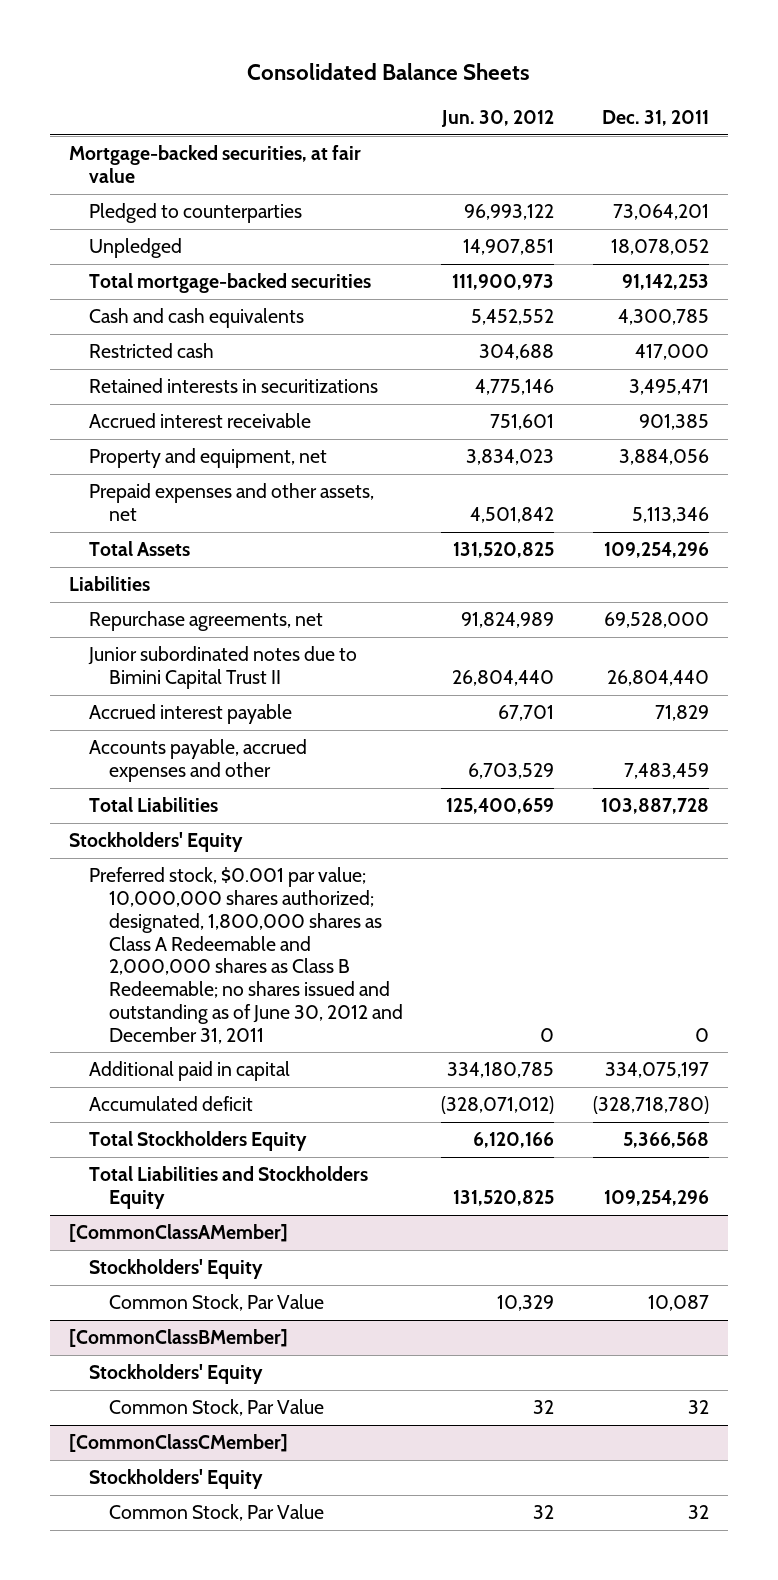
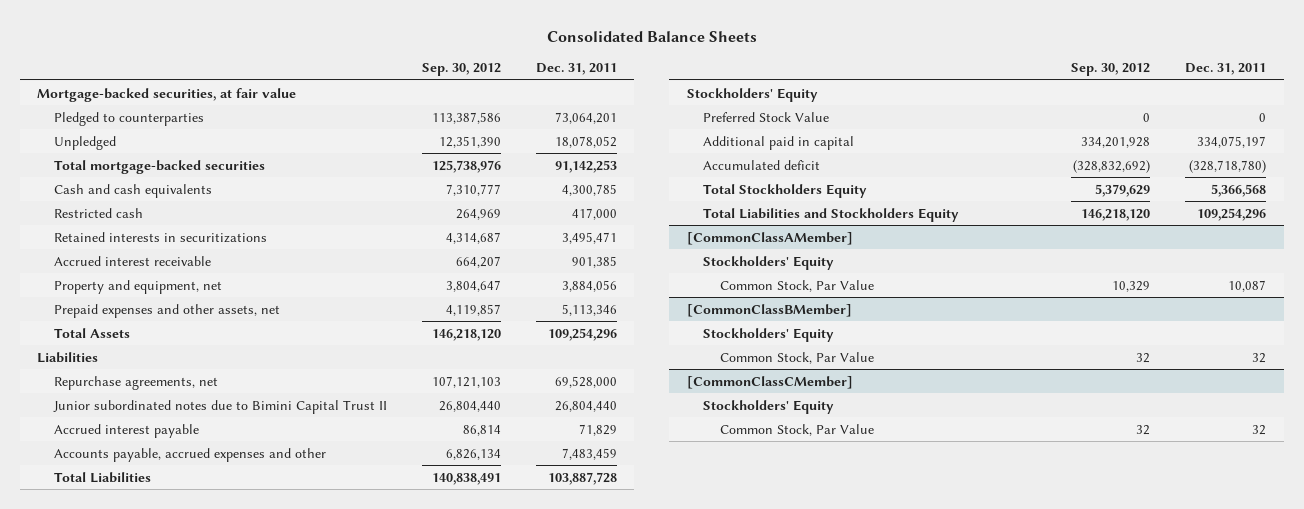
[441,110,555,128] Jun. 30, 2012 -> none
none -> [421,63,501,77] Sep. 30, 2012
[88,867,403,1044] Preferred stock, $0.001 par value; 10,000,000 shares authorized; designated, 1,800,000 shares as Class A Redeemable and 2,000,000 shares as Class B Redeemable; no shares issued and outstanding as of June 30, 2012 and December 31, 2011 -> [703,111,830,122] Preferred Stock Value

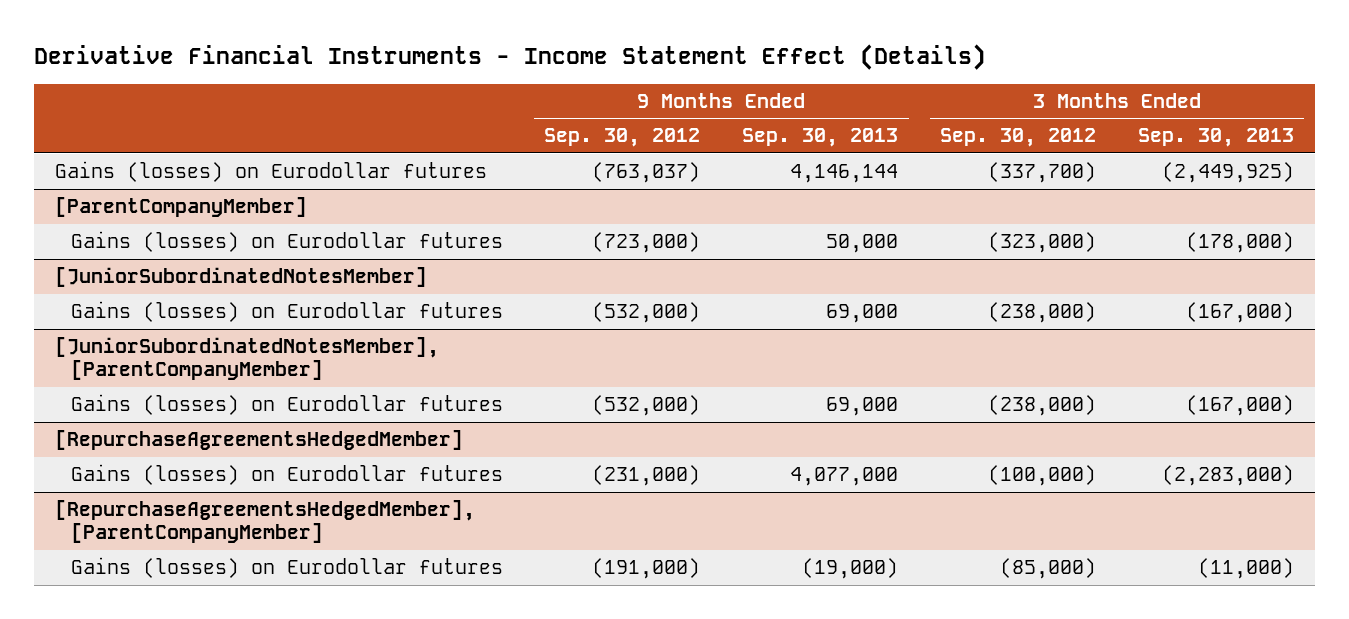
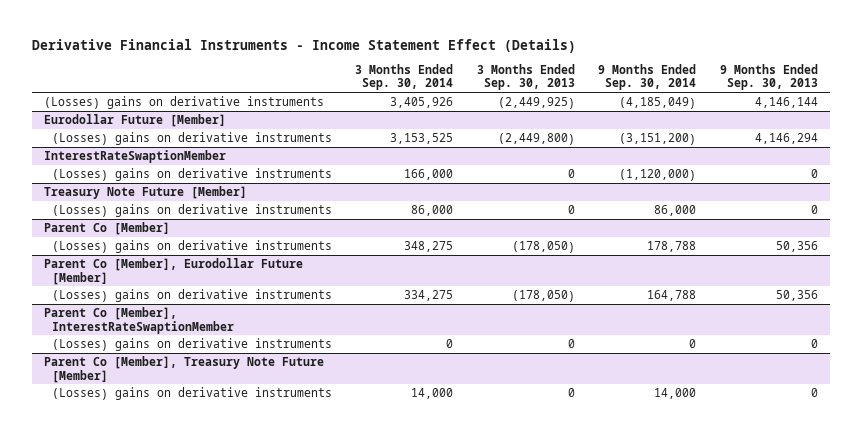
[544,128,701,148] Sep. 30, 2012 -> none
[940,128,1097,148] Sep. 30, 2012 -> none
none -> [355,63,454,91] 3 Months Ended Sep. 30, 2014
none -> [598,63,697,91] 9 Months Ended Sep. 30, 2014
[54,197,307,218] [ParentCompanyMember] -> none
[54,267,427,288] [JuniorSubordinatedNotesMember] -> none
[54,337,439,381] [JuniorSubordinatedNotesMember], [ParentCompanyMember] -> none
[54,430,463,451] [RepurchaseAgreementsHedgedMember] -> none
[54,500,475,544] [RepurchaseAgreementsHedgedMember], [ParentCompanyMember] -> none
[54,161,487,183] Gains (losses) on Eurodollar futures -> [43,95,324,109] (Losses) gains on derivative instruments
none -> [43,113,226,127] Eurodollar Future [Member]
[70,231,503,253] Gains (losses) on Eurodollar futures -> [51,131,332,145] (Losses) gains on derivative instruments
[826,234,899,254] 50,000 -> [754,132,818,144] 4,146,294
[1185,232,1294,254] (178,000) -> [497,132,575,145] (2,449,800)
none -> [43,149,226,163] InterestRateSwaptionMember
[70,301,503,323] Gains (losses) on Eurodollar futures -> [51,167,332,181] (Losses) gains on derivative instruments
[826,304,899,324] 69,000 -> [810,168,818,178] 0
[1185,302,1294,324] (167,000) -> [567,168,575,178] 0
none -> [43,185,247,199] Treasury Note Future [Member]
[70,394,503,416] Gains (losses) on Eurodollar futures -> [51,203,332,217] (Losses) gains on derivative instruments
[826,397,899,417] 69,000 -> [810,204,818,214] 0
[1185,395,1294,417] (167,000) -> [567,204,575,214] 0
none -> [43,221,170,235] Parent Co [Member]
[70,464,503,486] Gains (losses) on Eurodollar futures -> [51,239,332,253] (Losses) gains on derivative instruments
[790,467,899,487] 4,077,000 -> [775,240,818,252] 50,356
[1161,465,1294,487] (2,283,000) -> [511,240,575,253] (178,050)
none -> [43,257,303,285] Parent Co [Member], Eurodollar Future [Member]
[70,557,503,579] Gains (losses) on Eurodollar futures -> [51,288,332,302] (Losses) gains on derivative instruments
[802,558,899,580] (19,000) -> [775,289,818,301] 50,356
[1197,558,1294,580] (11,000) -> [511,289,575,302] (178,050)
none -> [43,306,234,334] Parent Co [Member], InterestRateSwaptionMember
none -> [51,337,332,351] (Losses) gains on derivative instruments
none -> [43,355,324,383] Parent Co [Member], Treasury Note Future [Member]
none -> [51,386,332,400] (Losses) gains on derivative instruments

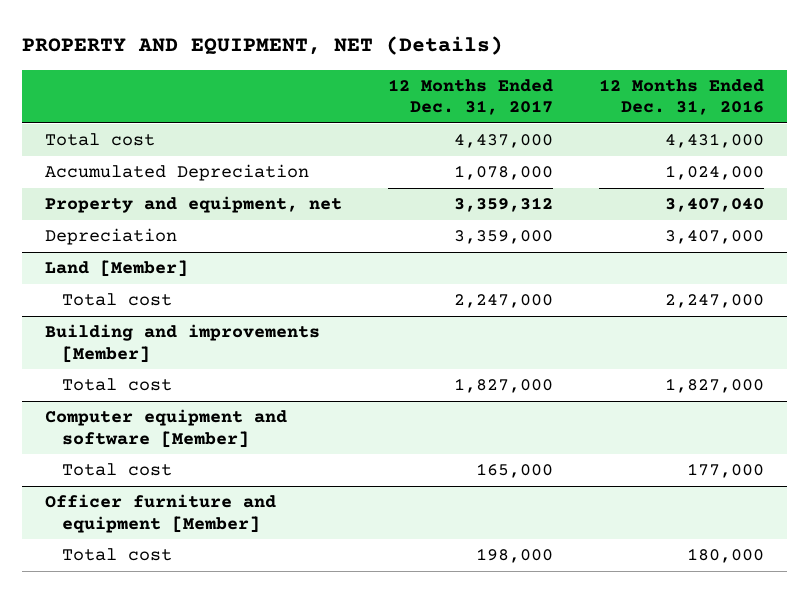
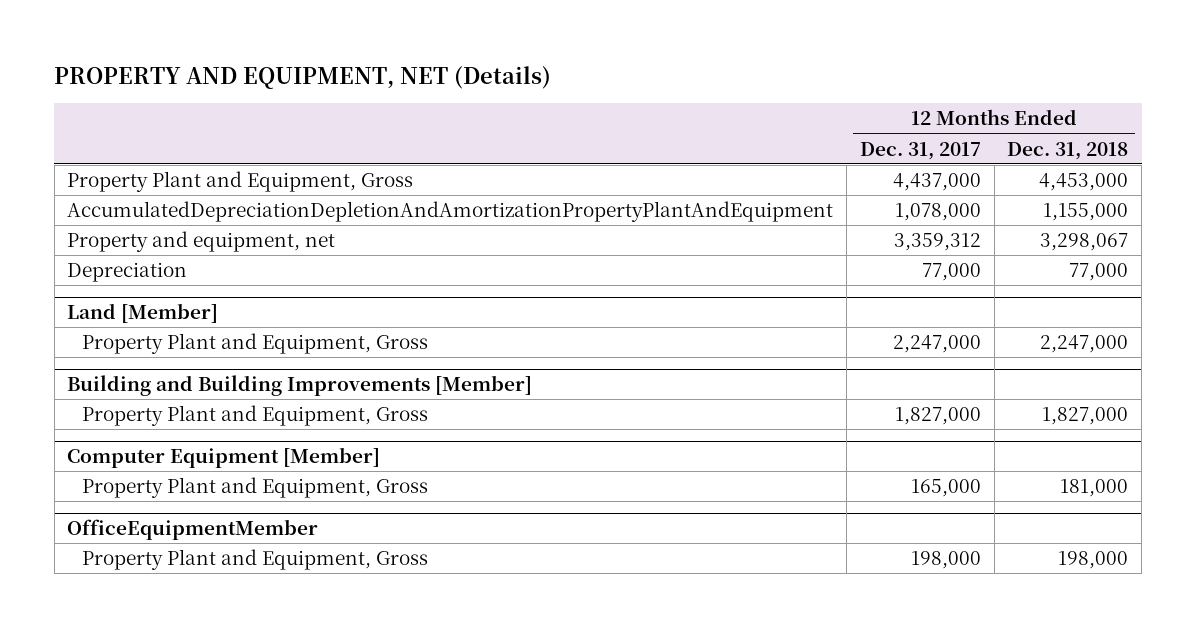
[598,78,764,116] 12 Months Ended Dec. 31, 2016 -> none
none -> [1007,141,1129,160] Dec. 31, 2018
[44,133,155,147] Total cost -> [67,171,414,193] Property Plant and Equipment, Gross
[44,164,309,182] Accumulated Depreciation -> [67,201,834,223] AccumulatedDepreciationDepletionAndAmortizationPropertyPlantAndEquipment
[453,230,553,245] 3,359,000 -> [921,263,981,282] 77,000
[62,293,173,307] Total cost -> [81,333,428,355] Property Plant and Equipment, Gross
[44,324,320,363] Building and improvements [Member] -> [67,375,533,397] Building and Building Improvements [Member]
[62,378,173,392] Total cost -> [81,405,428,427] Property Plant and Equipment, Gross
[44,409,287,448] Computer equipment and software [Member] -> [67,447,381,469] Computer Equipment [Member]
[62,463,173,477] Total cost -> [81,477,428,499] Property Plant and Equipment, Gross
[44,494,276,533] Officer furniture and equipment [Member] -> [67,519,319,541] OfficeEquipmentMember
[62,548,173,562] Total cost -> [81,549,428,571] Property Plant and Equipment, Gross

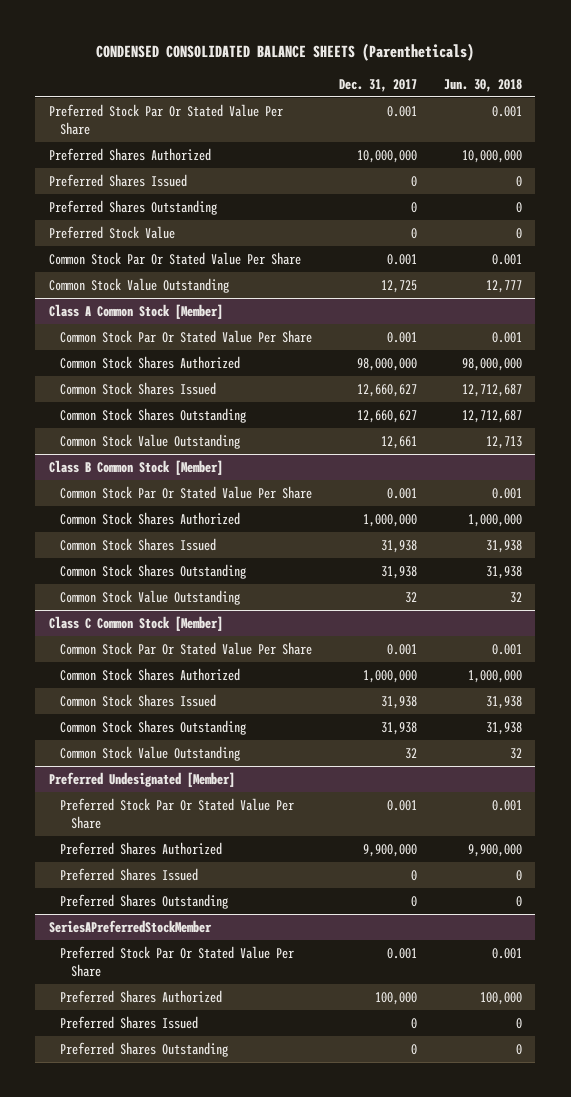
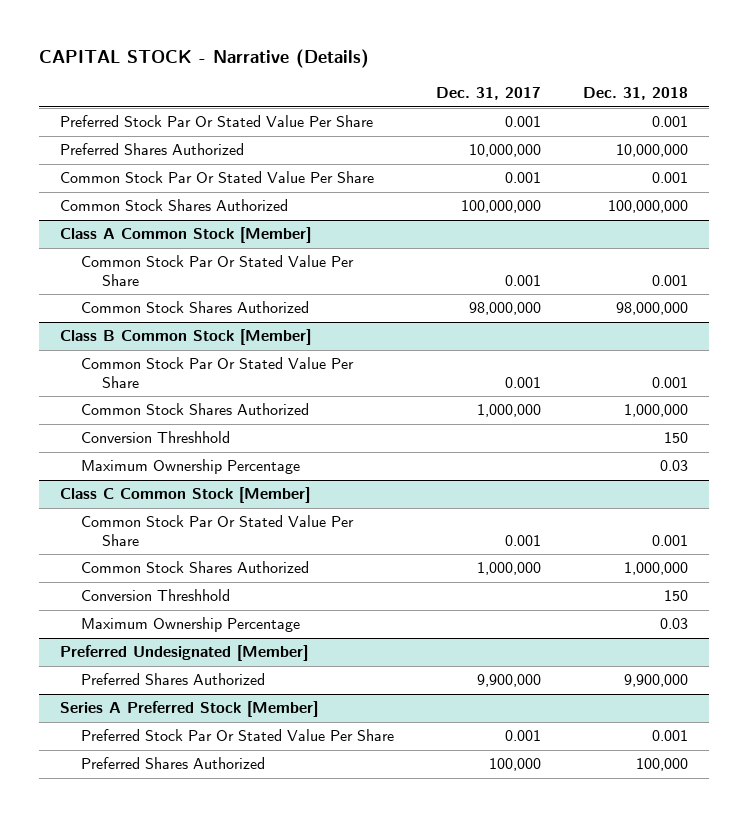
[96,43,475,62] CONDENSED CONSOLIDATED BALANCE SHEETS (Parentheticals) -> [39,49,370,69] CAPITAL STOCK - Narrative (Details)
[443,78,522,92] Jun. 30, 2018 -> none
none -> [582,87,688,101] Dec. 31, 2018
[48,173,187,187] Preferred Shares Issued -> none
[48,199,217,215] Preferred Shares Outstanding -> none
[48,225,175,239] Preferred Stock Value -> none
[48,277,229,293] Common Stock Value Outstanding -> none
none -> [60,199,289,212] Common Stock Shares Authorized
[59,381,216,395] Common Stock Shares Issued -> none
[59,407,246,423] Common Stock Shares Outstanding -> none
[59,433,240,449] Common Stock Value Outstanding -> none
[59,537,216,551] Common Stock Shares Issued -> none
[59,563,246,579] Common Stock Shares Outstanding -> none
[59,589,240,605] Common Stock Value Outstanding -> none
none -> [81,431,231,444] Conversion Threshhold
none -> [81,459,301,475] Maximum Ownership Percentage
[59,693,216,707] Common Stock Shares Issued -> none
[59,719,246,735] Common Stock Shares Outstanding -> none
[59,745,240,761] Common Stock Value Outstanding -> none
none -> [81,589,231,602] Conversion Threshhold
none -> [81,617,301,633] Maximum Ownership Percentage
[59,797,294,830] Preferred Stock Par Or Stated Value Per Share -> none
[59,867,198,881] Preferred Shares Issued -> none
[59,893,228,909] Preferred Shares Outstanding -> none
[48,919,212,933] SeriesAPreferredStockMember -> [60,701,319,718] Series A Preferred Stock [Member]
[59,1015,198,1029] Preferred Shares Issued -> none
[59,1041,228,1057] Preferred Shares Outstanding -> none

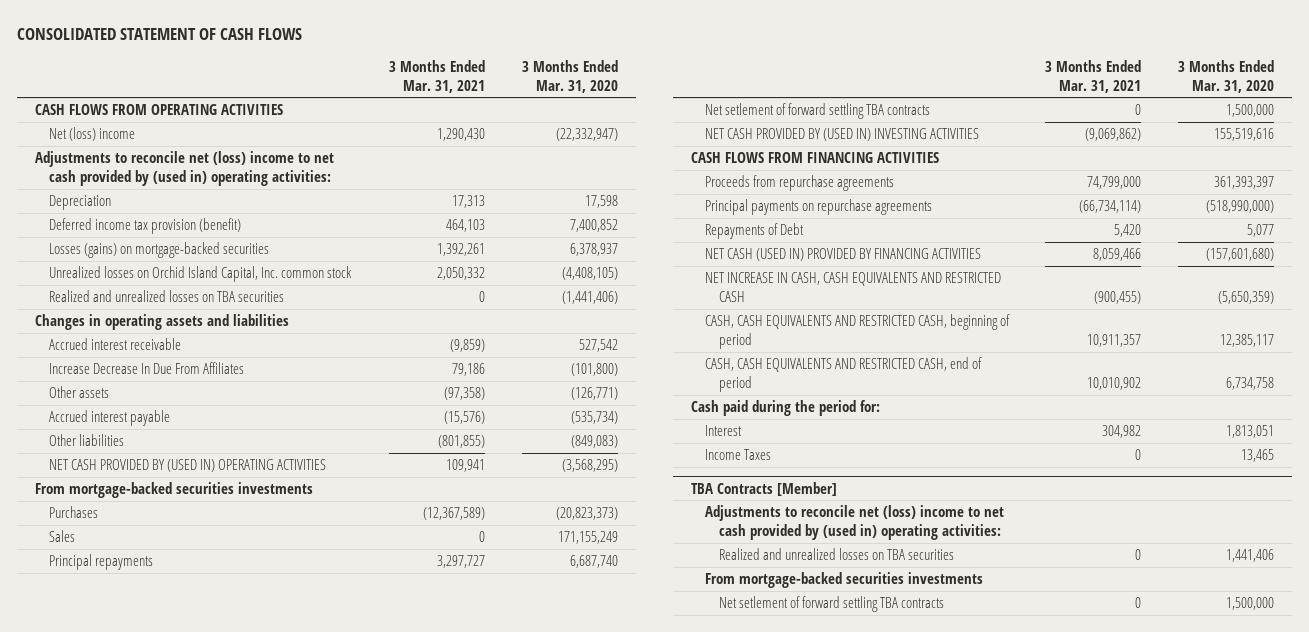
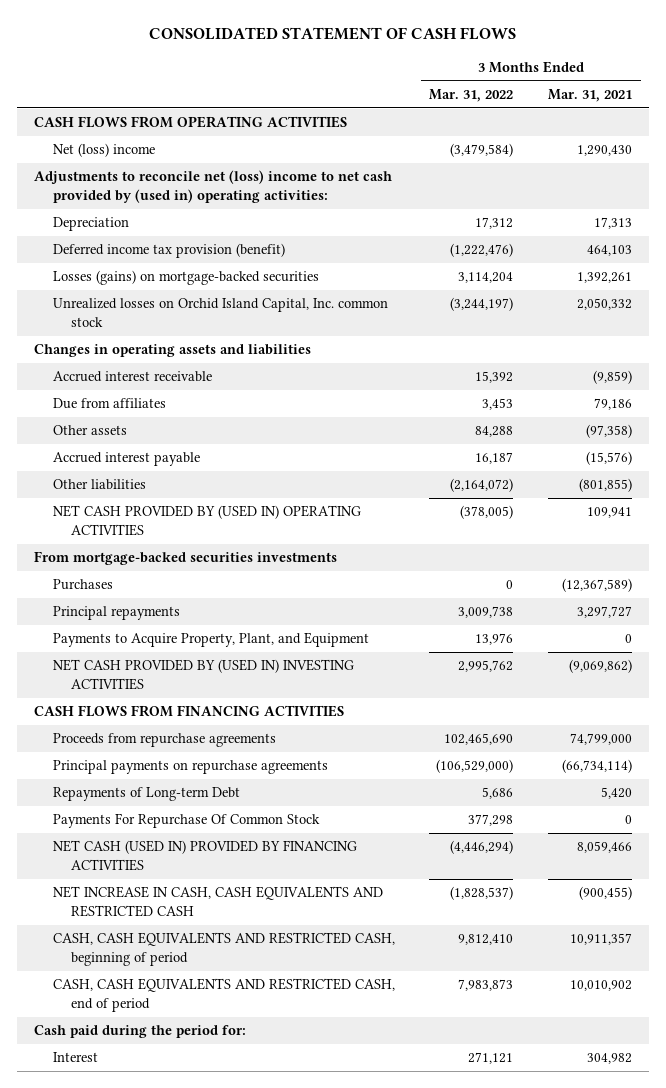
[521,59,618,93] 3 Months Ended Mar. 31, 2020 -> none
none -> [429,88,514,102] Mar. 31, 2022
[48,290,284,303] Realized and unrealized losses on TBA securities -> none
[48,362,244,375] Increase Decrease In Due From Affiliates -> [52,398,166,410] Due from affiliates
[48,530,75,543] Sales -> none
[705,103,931,120] Net setlement of forward settling TBA contracts -> none
none -> [52,632,369,648] Payments to Acquire Property, Plant, and Equipment
[705,223,805,240] Repayments of Debt -> [52,787,240,802] Repayments of Long-term Debt
none -> [52,813,320,829] Payments For Repurchase Of Common Stock
[705,449,772,461] Income Taxes -> none
[691,481,838,496] TBA Contracts [Member] -> none
[705,505,1005,541] Adjustments to reconcile net (loss) income to net cash provided by (used in) operating activities: -> none
[718,548,954,561] Realized and unrealized losses on TBA securities -> none
[705,572,984,589] From mortgage-backed securities investments -> none
[718,596,944,613] Net setlement of forward settling TBA contracts -> none

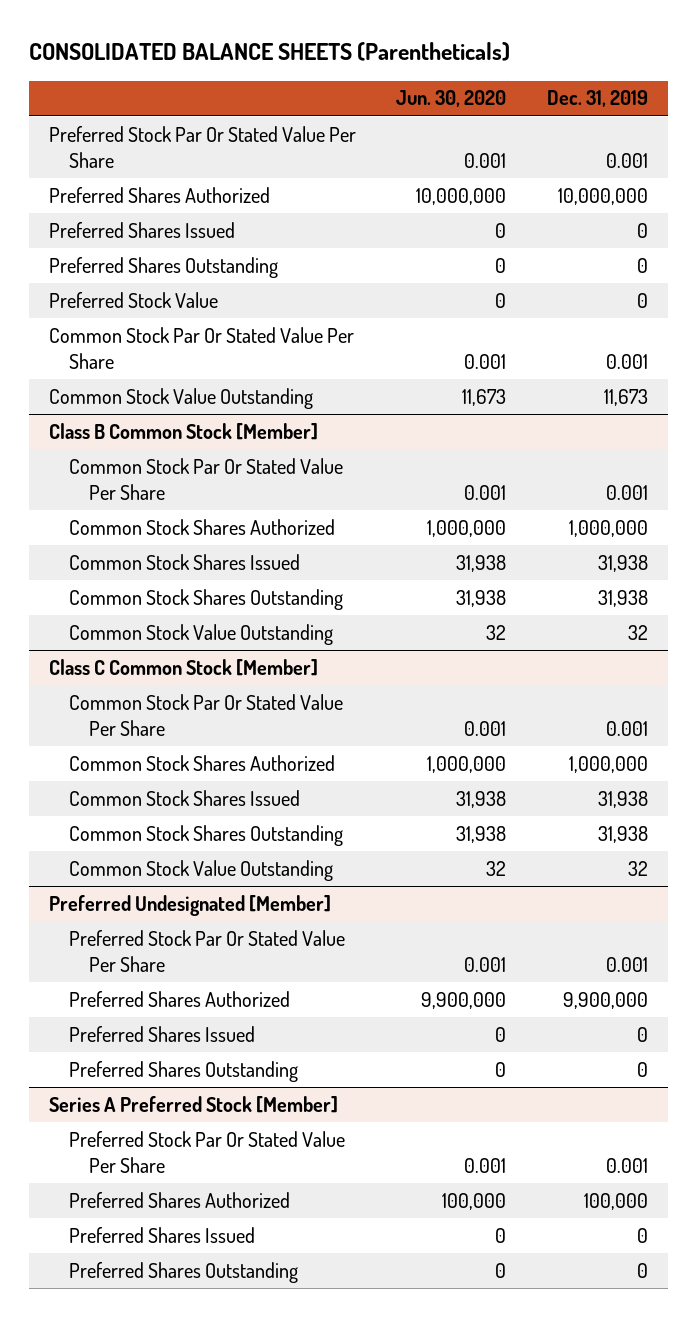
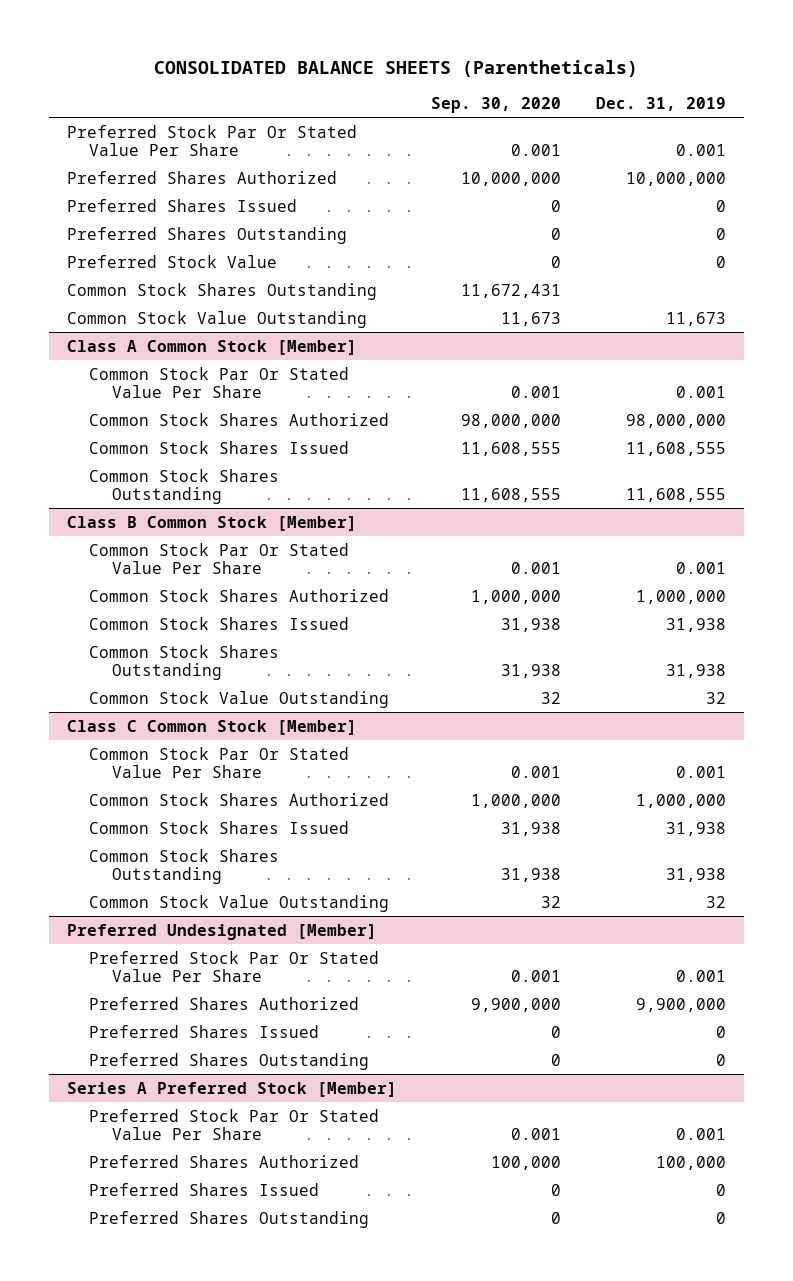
[396,90,507,108] Jun. 30, 2020 -> none
none -> [431,97,562,114] Sep. 30, 2020
[49,326,355,369] Common Stock Par Or Stated Value Per Share -> none
none -> [66,282,377,300] Common Stock Shares Outstanding
none -> [66,339,357,355] Class A Common Stock [Member]
none -> [89,366,350,399] Common Stock Par Or Stated Value Per Share
none -> [89,412,390,426] Common Stock Shares Authorized
none -> [89,440,350,454] Common Stock Shares Issued
none -> [89,468,280,505] Common Stock Shares Outstanding

